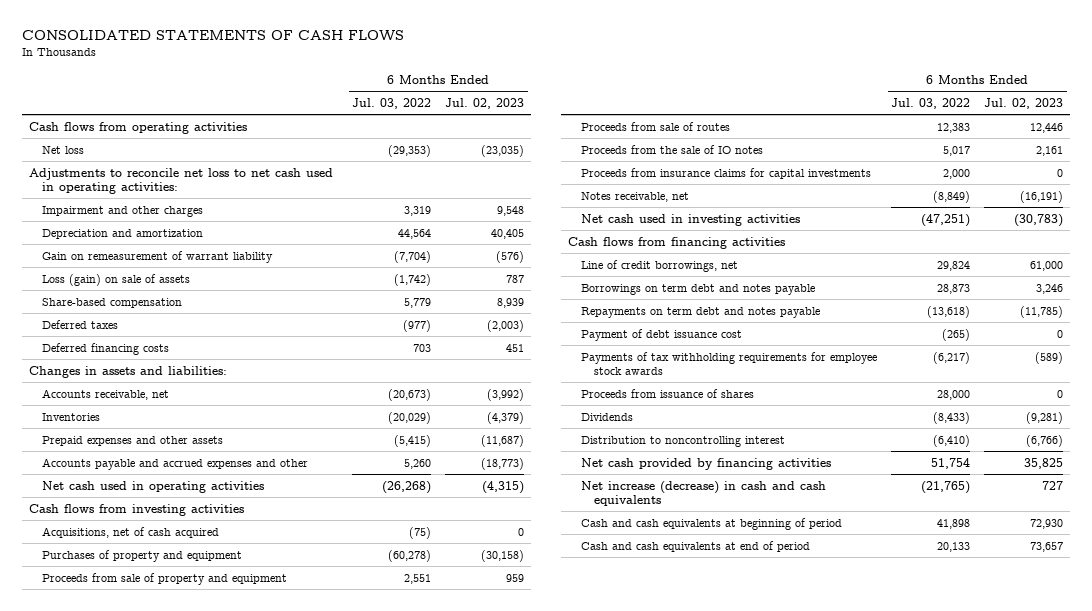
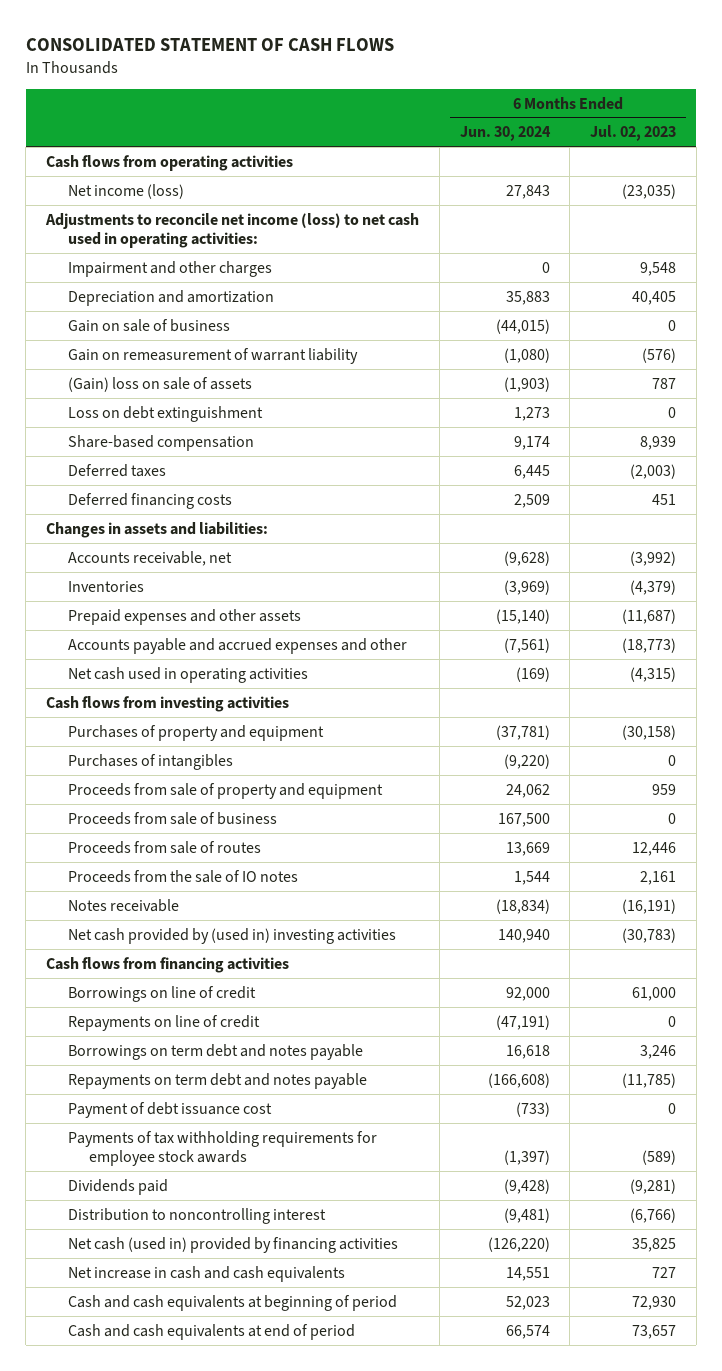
[21,30,404,41] CONSOLIDATED STATEMENTS OF CASH FLOWS -> [25,37,394,51] CONSOLIDATED STATEMENT OF CASH FLOWS
[352,97,432,109] Jul. 03, 2022 -> none
none -> [459,126,551,142] Jun. 30, 2024
[42,145,85,154] Net loss -> [67,183,184,199] Net income (loss)
[28,167,333,194] Adjustments to reconcile net loss to net cash used in operating activities: -> [45,212,420,248] Adjustments to reconcile net income (loss) to net cash used in operating activities:
none -> [67,318,230,332] Gain on sale of business
[42,273,191,286] Loss (gain) on sale of assets -> [67,376,252,392] (Gain) loss on sale of assets
none -> [67,405,263,422] Loss on debt extinguishment
[42,526,220,538] Acquisitions, net of cash acquired -> none
none -> [67,753,233,770] Purchases of intangibles
none -> [67,811,277,825] Proceeds from sale of business
[581,167,872,179] Proceeds from insurance claims for capital investments -> none
[581,191,690,202] Notes receivable, net -> [67,898,179,912] Notes receivable
[581,213,801,226] Net cash used in investing activities -> [67,927,396,944] Net cash provided by (used in) investing activities
[581,259,739,272] Line of credit borrowings, net -> [67,985,256,1002] Borrowings on line of credit
none -> [67,1014,260,1031] Repayments on line of credit
[581,388,755,398] Proceeds from issuance of shares -> none
[581,412,634,421] Dividends -> [67,1178,168,1195] Dividends paid
[581,457,832,470] Net cash provided by financing activities -> [67,1236,398,1253] Net cash (used in) provided by financing activities
[581,480,827,506] Net increase (decrease) in cash and cash equivalents -> [67,1265,345,1282] Net increase in cash and cash equivalents

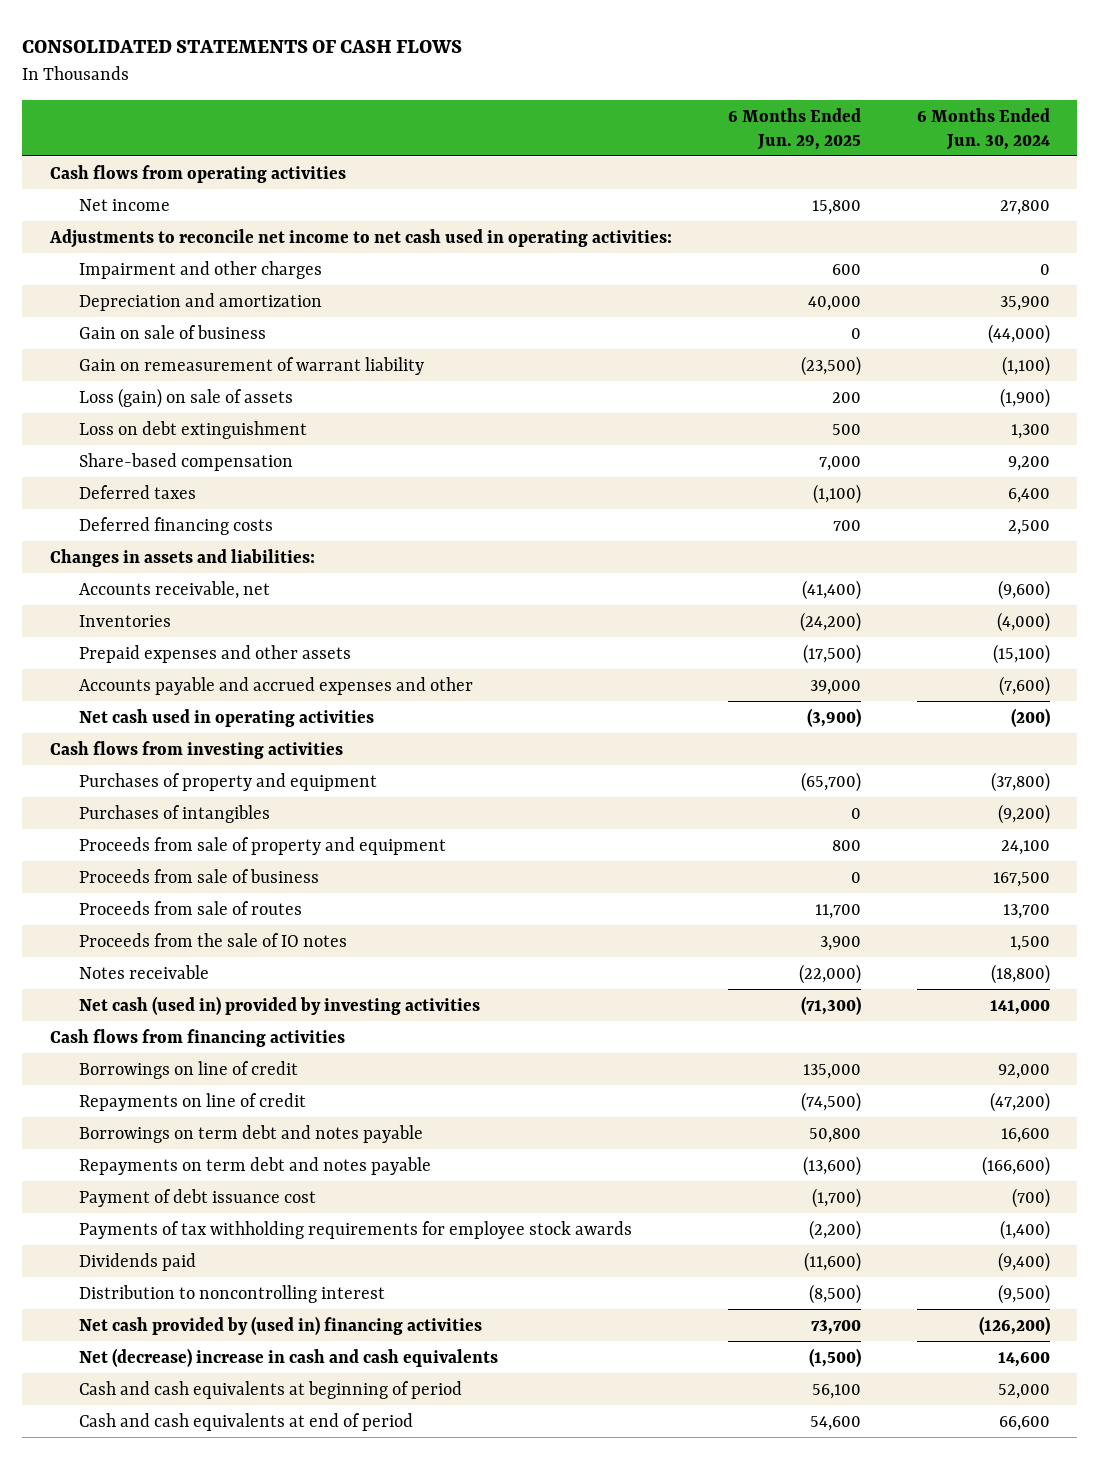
[25,37,394,51] CONSOLIDATED STATEMENT OF CASH FLOWS -> [22,40,463,54] CONSOLIDATED STATEMENTS OF CASH FLOWS
[590,125,677,142] Jul. 02, 2023 -> none
none -> [727,107,861,150] 6 Months Ended Jun. 29, 2025
[67,183,184,199] Net income (loss) -> [79,198,171,211] Net income
[505,184,550,199] 27,843 -> [999,199,1050,215] 27,800
[45,212,420,248] Adjustments to reconcile net income (loss) to net cash used in operating activities: -> [49,228,673,248] Adjustments to reconcile net income to net cash used in operating activities:
[505,290,550,305] 35,883 -> [999,295,1050,311] 35,900
[495,318,550,334] (44,015) -> [987,323,1050,344] (44,000)
[503,347,550,363] (1,080) -> [1001,355,1050,376] (1,100)
[67,376,252,392] (Gain) loss on sale of assets -> [79,387,294,408] Loss (gain) on sale of assets
[503,376,550,392] (1,903) -> [999,387,1050,408] (1,900)
[513,406,550,421] 1,273 -> [1010,423,1050,439] 1,300
[513,435,550,450] 9,174 -> [1007,455,1050,471] 9,200
[513,464,550,479] 6,445 -> [1007,487,1050,503] 6,400
[513,493,550,508] 2,509 -> [1007,519,1050,535] 2,500
[503,550,550,566] (9,628) -> [997,579,1050,600] (9,600)
[503,579,550,595] (3,969) -> [996,611,1050,632] (4,000)
[495,608,550,624] (15,140) -> [992,643,1050,664] (15,100)
[503,637,550,653] (7,561) -> [998,675,1050,696] (7,600)
[515,666,550,682] (169) -> [1010,707,1050,727] (200)
[495,724,550,740] (37,781) -> [990,771,1050,792] (37,800)
[503,753,550,769] (9,220) -> [997,803,1050,824] (9,200)
[505,783,550,798] 24,062 -> [1000,839,1050,855] 24,100
[505,841,550,856] 13,669 -> [1002,903,1050,919] 13,700
[513,870,550,885] 1,544 -> [1009,935,1050,951] 1,500
[495,898,550,914] (18,834) -> [990,963,1050,984] (18,800)
[67,927,396,944] Net cash provided by (used in) investing activities -> [79,995,481,1015] Net cash (used in) provided by investing activities
[497,928,550,943] 140,940 -> [989,999,1050,1015] 141,000
[495,1014,550,1030] (47,191) -> [989,1091,1050,1112] (47,200)
[505,1044,550,1059] 16,618 -> [1000,1127,1050,1143] 16,600
[487,1072,550,1088] (166,608) -> [981,1155,1050,1176] (166,600)
[515,1101,550,1117] (733) -> [1011,1187,1050,1208] (700)
[503,1149,550,1165] (1,397) -> [999,1219,1050,1240] (1,400)
[503,1178,550,1194] (9,428) -> [997,1251,1050,1272] (9,400)
[503,1207,550,1223] (9,481) -> [997,1283,1050,1304] (9,500)
[67,1236,398,1253] Net cash (used in) provided by financing activities -> [79,1315,483,1335] Net cash provided by (used in) financing activities
[487,1236,550,1252] (126,220) -> [978,1315,1050,1335] (126,200)
[67,1265,345,1282] Net increase in cash and cash equivalents -> [79,1347,499,1367] Net (decrease) increase in cash and cash equivalents
[505,1266,550,1281] 14,551 -> [997,1351,1050,1367] 14,600
[505,1295,550,1310] 52,023 -> [997,1383,1050,1399] 52,000
[505,1324,550,1339] 66,574 -> [998,1415,1050,1431] 66,600

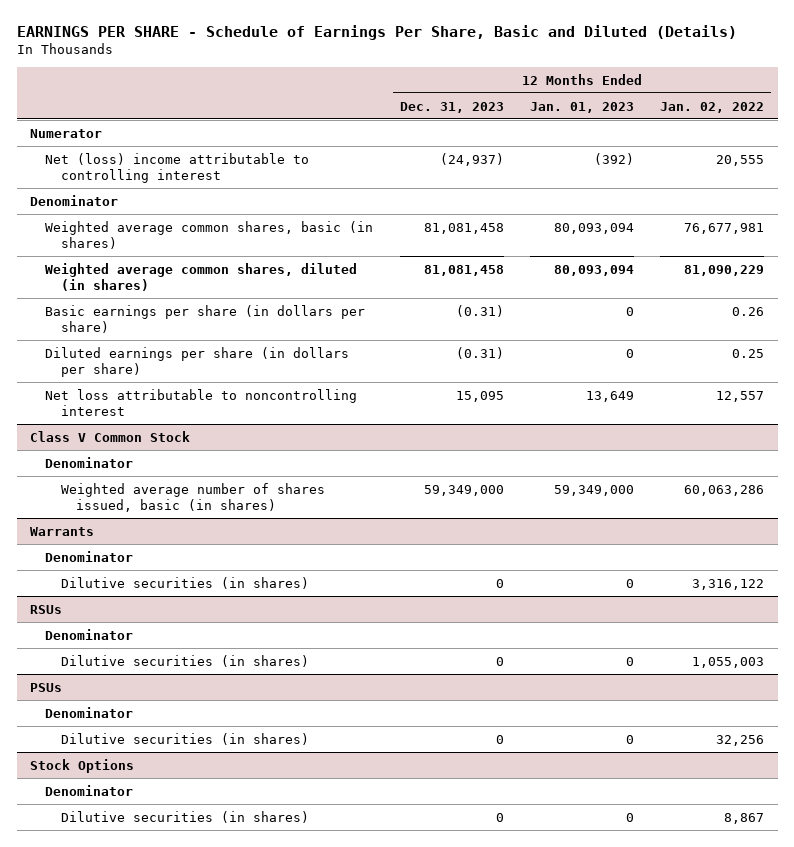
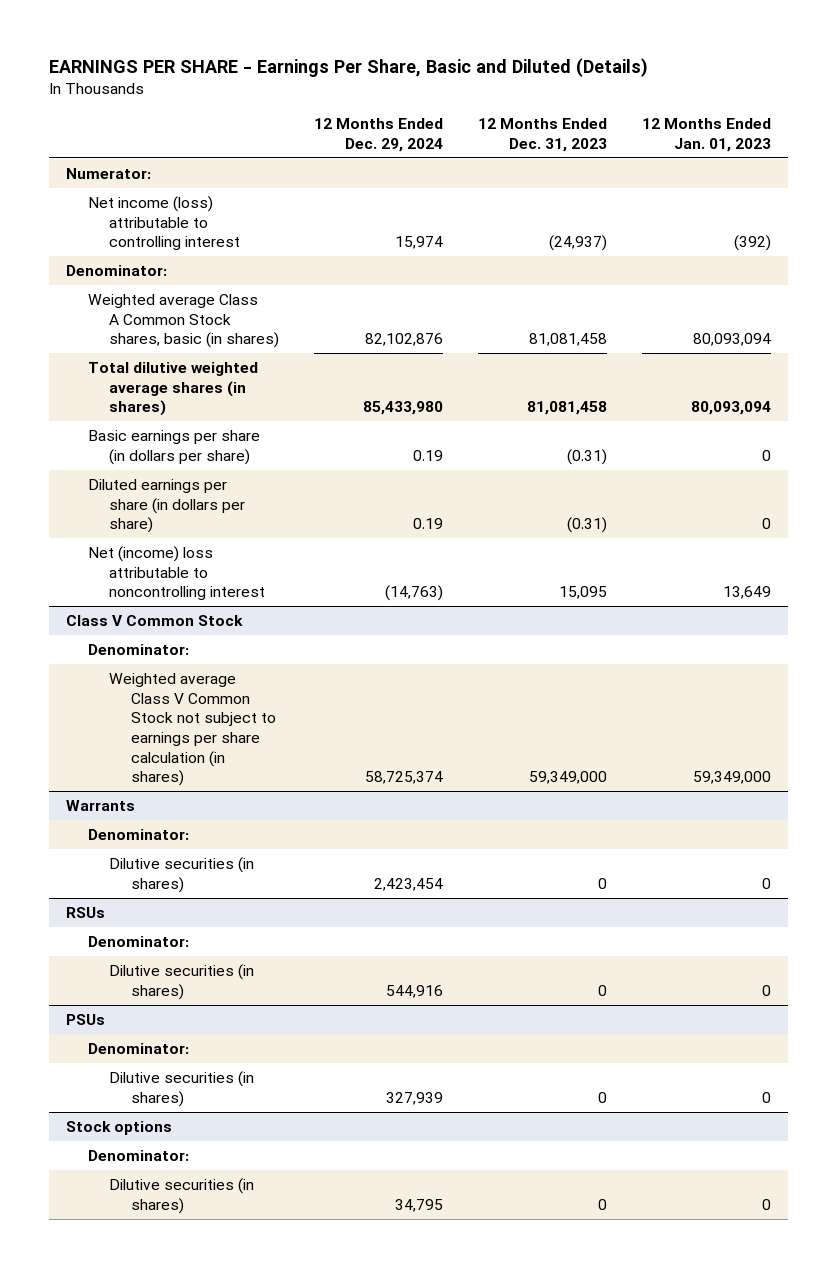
[16,24,737,40] EARNINGS PER SHARE - Schedule of Earnings Per Share, Basic and Diluted (Details) -> [48,57,648,77] EARNINGS PER SHARE - Earnings Per Share, Basic and Diluted (Details)
[660,101,765,113] Jan. 02, 2022 -> none
none -> [313,118,443,152] 12 Months Ended Dec. 29, 2024
[29,128,102,138] Numerator -> [66,167,152,179] Numerator:
[45,152,310,183] Net (loss) income attributable to controlling interest -> [87,195,241,251] Net income (loss) attributable to controlling interest
[29,194,118,206] Denominator -> [66,264,168,276] Denominator:
[45,220,374,249] Weighted average common shares, basic (in shares) -> [87,293,280,349] Weighted average Class A Common Stock shares, basic (in shares)
[45,262,358,291] Weighted average common shares, diluted (in shares) -> [87,361,258,417] Total dilutive weighted average shares (in shares)
[45,388,358,416] Net loss attributable to noncontrolling interest -> [87,545,266,601] Net (income) loss attributable to noncontrolling interest
[45,456,134,468] Denominator -> [87,643,189,655] Denominator:
[60,482,325,512] Weighted average number of shares issued, basic (in shares) -> [109,672,276,787] Weighted average Class V Common Stock not subject to earnings per share calculation (in shares)
[45,550,134,562] Denominator -> [87,828,189,840] Denominator:
[45,628,134,640] Denominator -> [87,935,189,947] Denominator:
[45,706,134,718] Denominator -> [87,1042,189,1054] Denominator:
[29,758,134,773] Stock Options -> [66,1120,173,1135] Stock options
[45,784,134,796] Denominator -> [87,1149,189,1161] Denominator:

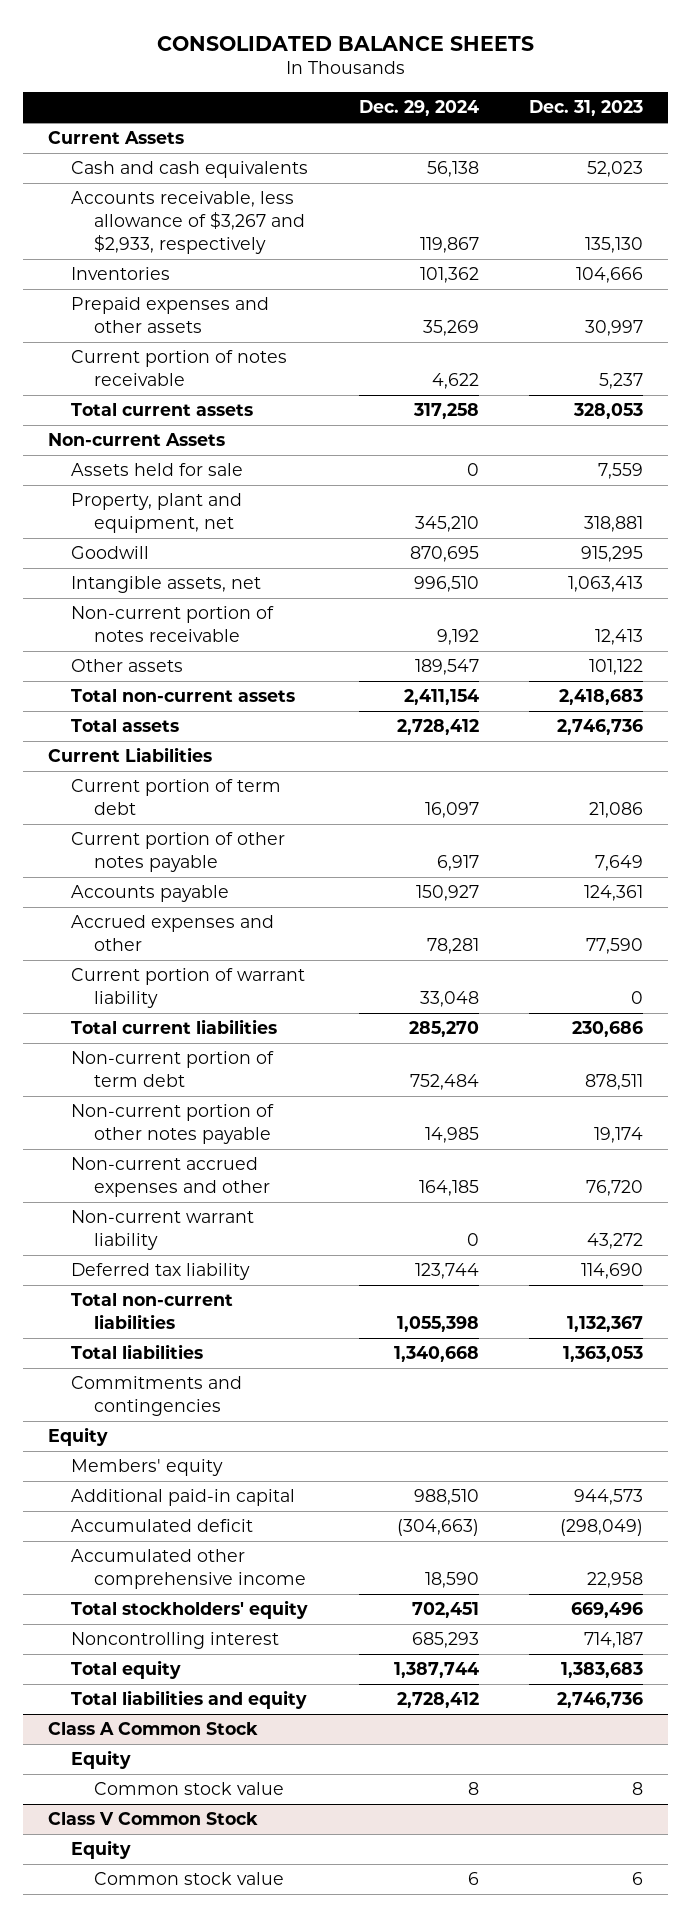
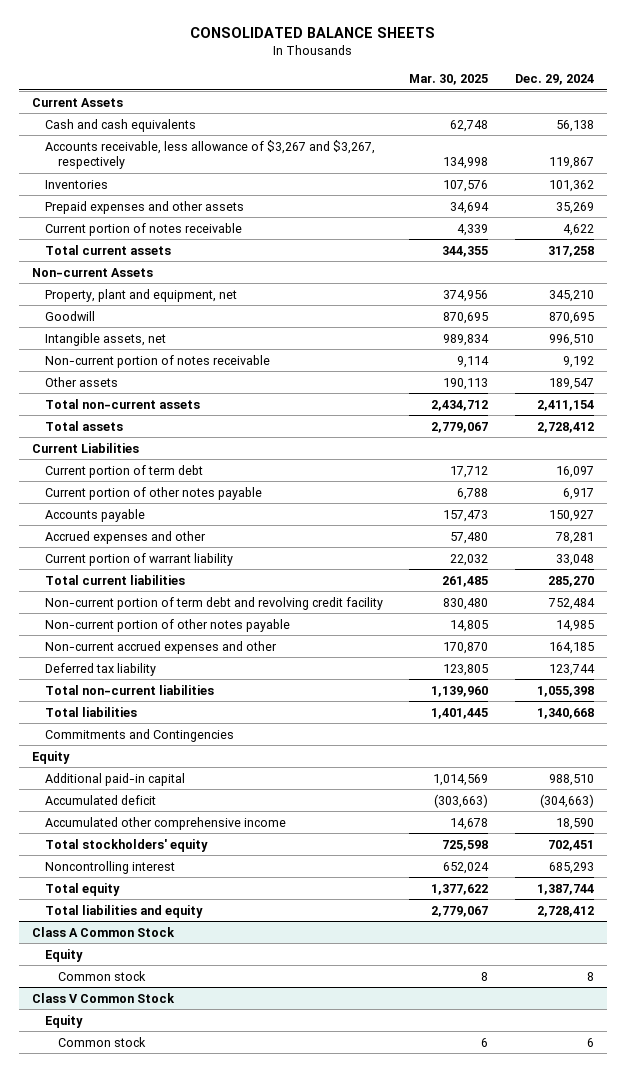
[528,100,643,117] Dec. 31, 2023 -> none
none -> [409,73,489,85] Mar. 30, 2025
[71,191,306,254] Accounts receivable, less allowance of $3,267 and $2,933, respectively -> [44,139,375,170] Accounts receivable, less allowance of $3,267 and $3,267, respectively
[71,463,244,477] Assets held for sale -> none
[71,1051,275,1087] Non-current portion of term debt -> [44,596,383,610] Non-current portion of term debt and revolving credit facility
[71,1210,255,1250] Non-current warrant liability -> none
[71,1376,243,1416] Commitments and contingencies -> [44,728,234,742] Commitments and Contingencies
[71,1459,224,1477] Members' equity -> none
[94,1782,285,1796] Common stock value -> [57,970,146,981] Common stock
[94,1872,285,1886] Common stock value -> [57,1036,146,1047] Common stock

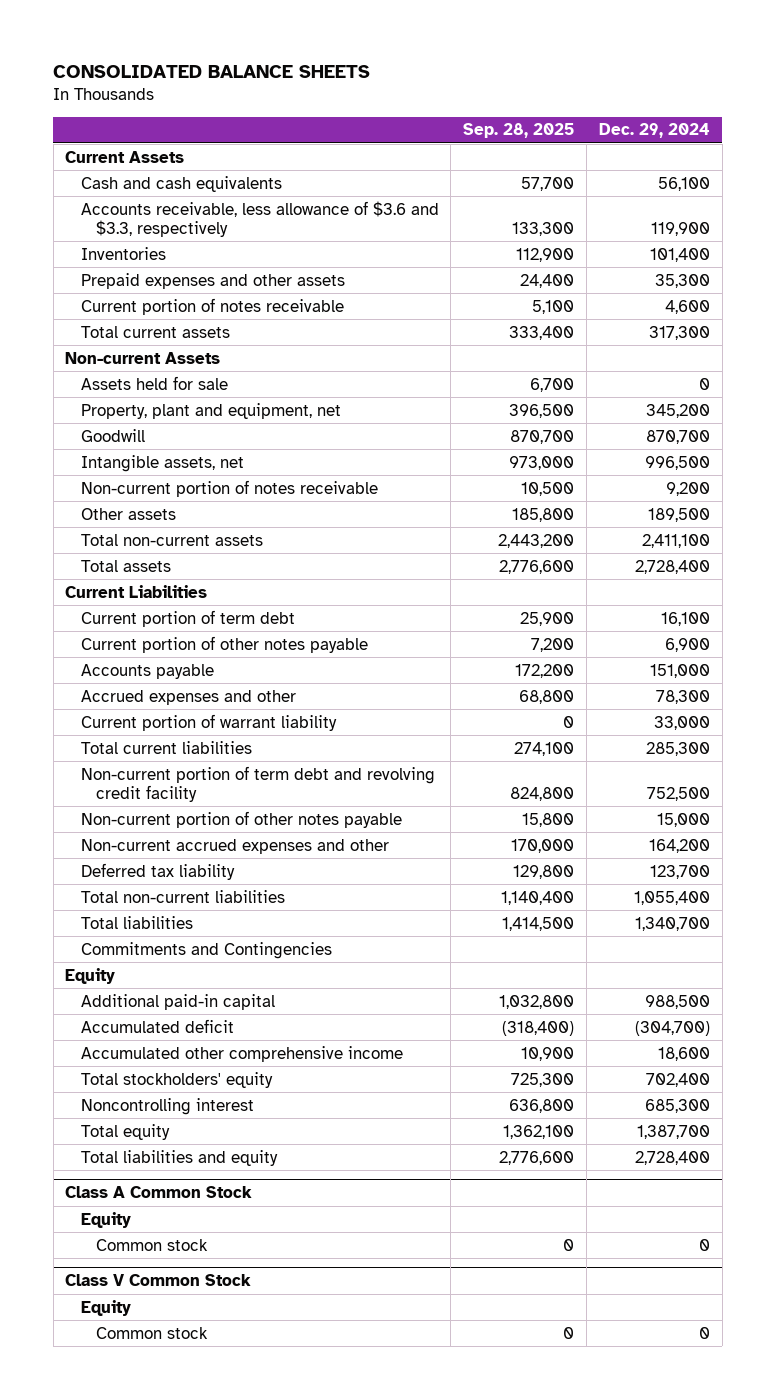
[409,73,489,85] Mar. 30, 2025 -> none
none -> [463,123,575,139] Sep. 28, 2025
[555,119,594,132] 56,138 -> [657,176,710,191] 56,100
[44,139,375,170] Accounts receivable, less allowance of $3,267 and $3,267, respectively -> [80,200,439,237] Accounts receivable, less allowance of $3.6 and $3.3, respectively
[548,157,594,170] 119,867 -> [650,221,710,236] 119,900
[548,179,594,192] 101,362 -> [649,247,710,262] 101,400
[555,201,594,214] 35,269 -> [654,273,710,288] 35,300
[562,223,594,236] 4,622 -> [664,299,710,314] 4,600
[547,245,594,257] 317,258 -> [648,325,710,340] 317,300
none -> [80,375,228,390] Assets held for sale
[548,289,594,302] 345,210 -> [645,403,710,418] 345,200
[548,311,594,324] 870,695 -> [645,429,710,444] 870,700
[548,333,594,346] 996,510 -> [644,455,710,470] 996,500
[562,355,594,368] 9,192 -> [665,481,710,496] 9,200
[548,377,594,390] 189,547 -> [647,507,710,522] 189,500
[536,399,594,411] 2,411,154 -> [641,533,710,548] 2,411,100
[536,421,594,433] 2,728,412 -> [634,559,710,574] 2,728,400
[555,465,594,478] 16,097 -> [660,611,710,626] 16,100
[562,487,594,500] 6,917 -> [664,637,710,652] 6,900
[548,509,594,522] 150,927 -> [649,663,710,678] 151,000
[554,531,594,544] 78,281 -> [655,689,710,704] 78,300
[555,553,594,566] 33,048 -> [653,715,710,730] 33,000
[547,575,594,587] 285,270 -> [645,741,710,756] 285,300
[547,597,595,610] 752,484 -> [646,786,710,801] 752,500
[555,619,594,632] 14,985 -> [656,812,710,827] 15,000
[548,641,594,654] 164,185 -> [648,838,710,853] 164,200
[548,663,595,676] 123,744 -> [649,864,710,879] 123,700
[536,685,594,697] 1,055,398 -> [633,890,710,905] 1,055,400
[536,707,594,719] 1,340,668 -> [634,916,710,931] 1,340,700
[548,773,594,786] 988,510 -> [644,994,710,1009] 988,500
[539,793,594,808] (304,663) -> [634,1020,710,1036] (304,700)
[555,817,594,830] 18,590 -> [657,1046,710,1061] 18,600
[547,839,594,851] 702,451 -> [645,1072,710,1087] 702,400
[548,861,594,874] 685,293 -> [644,1098,710,1113] 685,300
[536,883,594,895] 1,387,744 -> [636,1124,710,1139] 1,387,700
[536,905,594,917] 2,728,412 -> [634,1150,710,1165] 2,728,400
[586,971,594,981] 8 -> [698,1238,710,1251] 0
[586,1037,594,1047] 6 -> [698,1326,710,1339] 0

